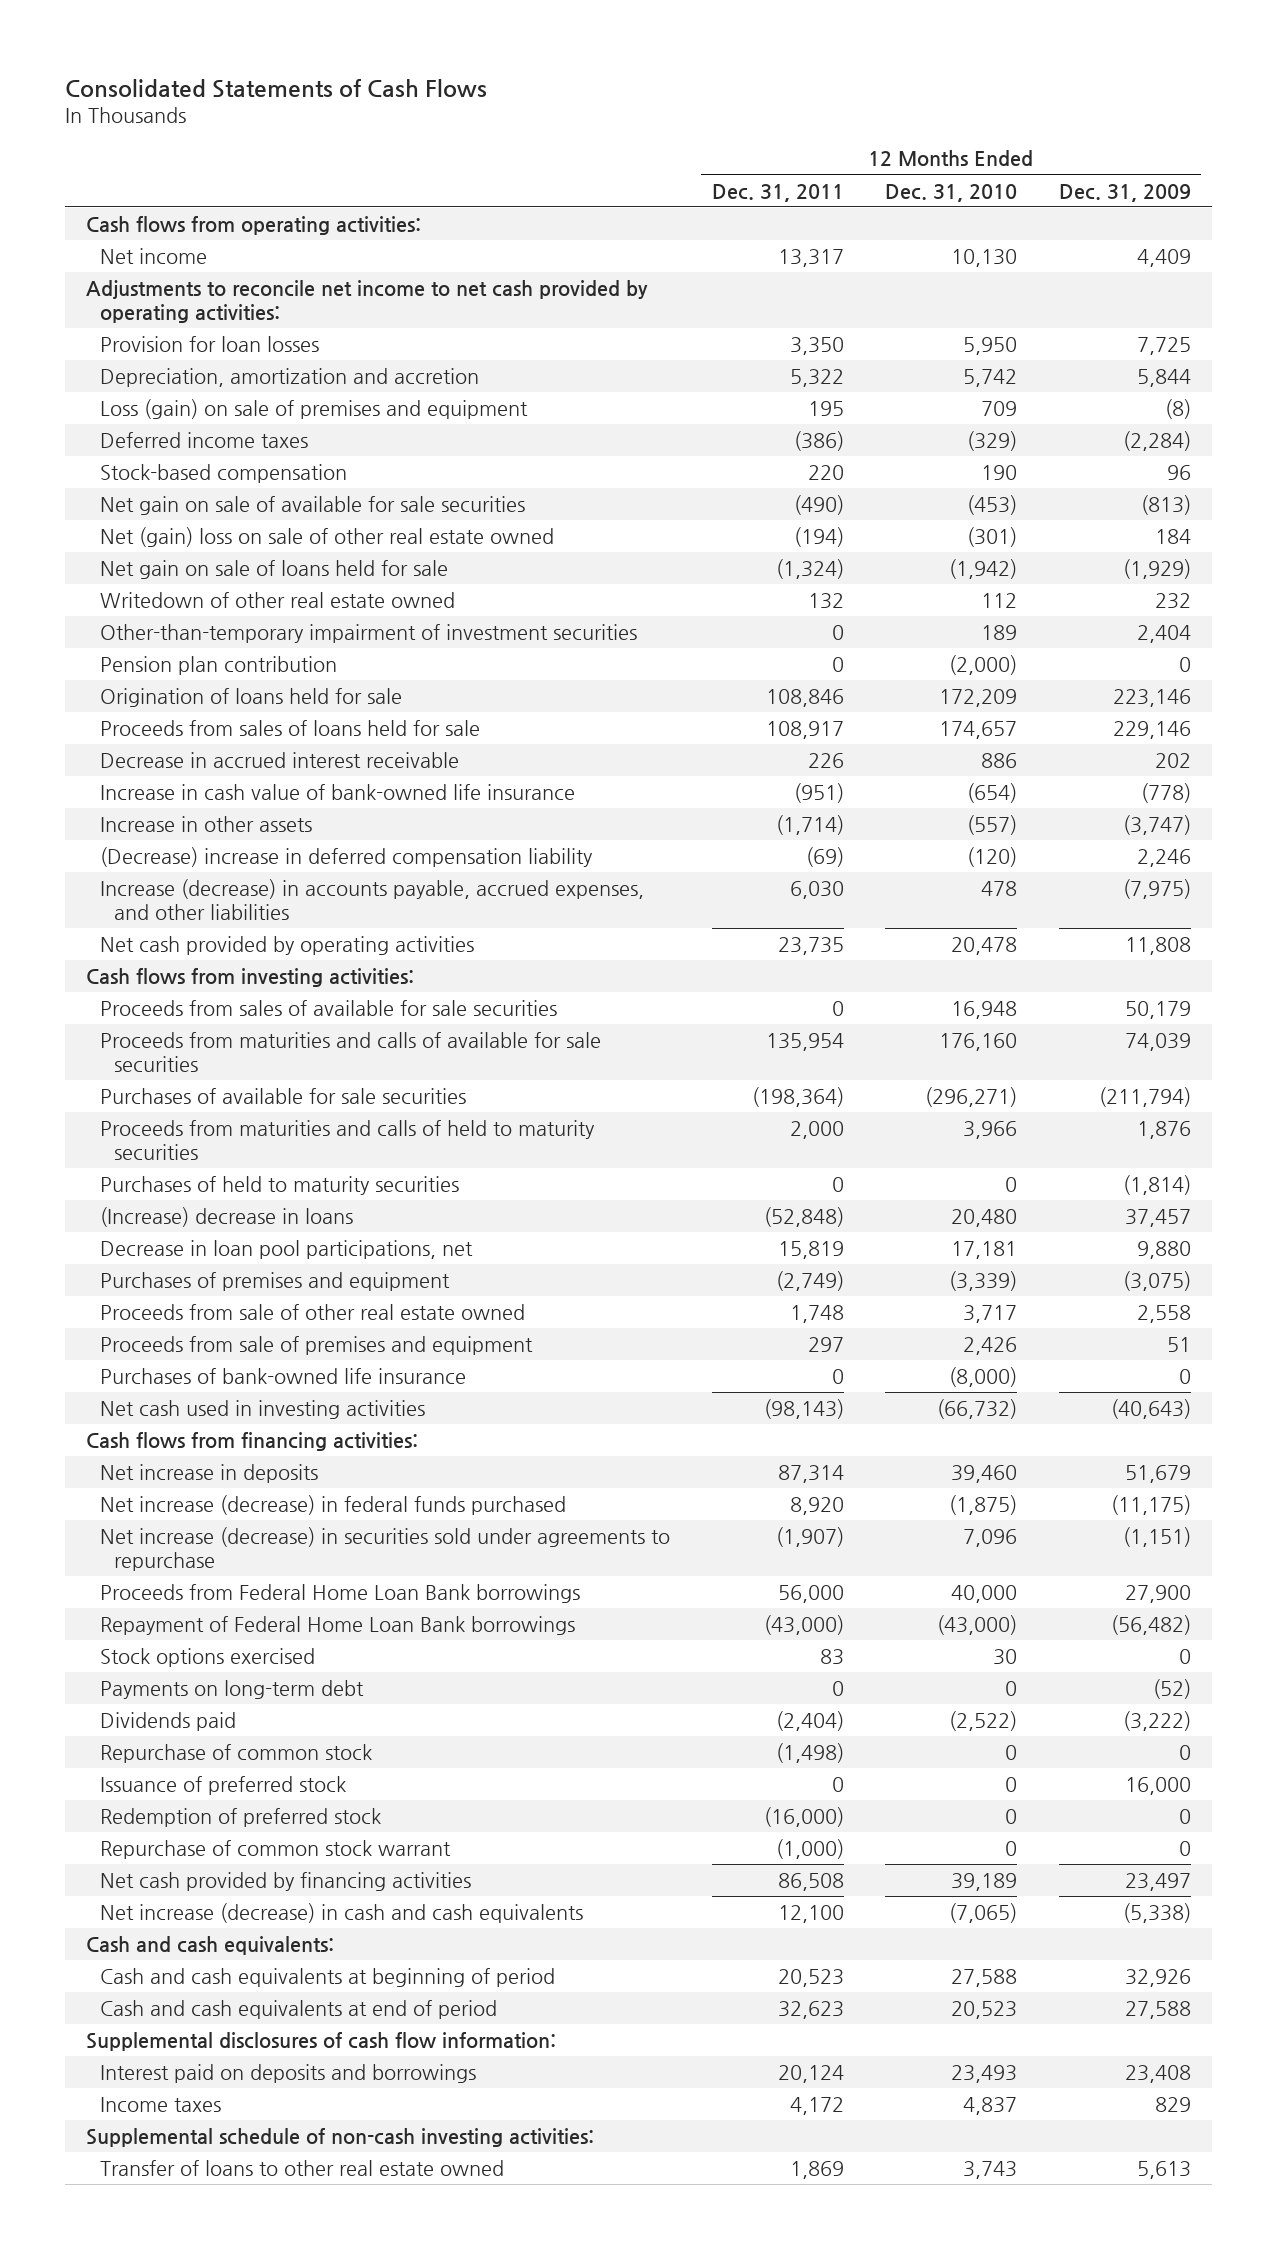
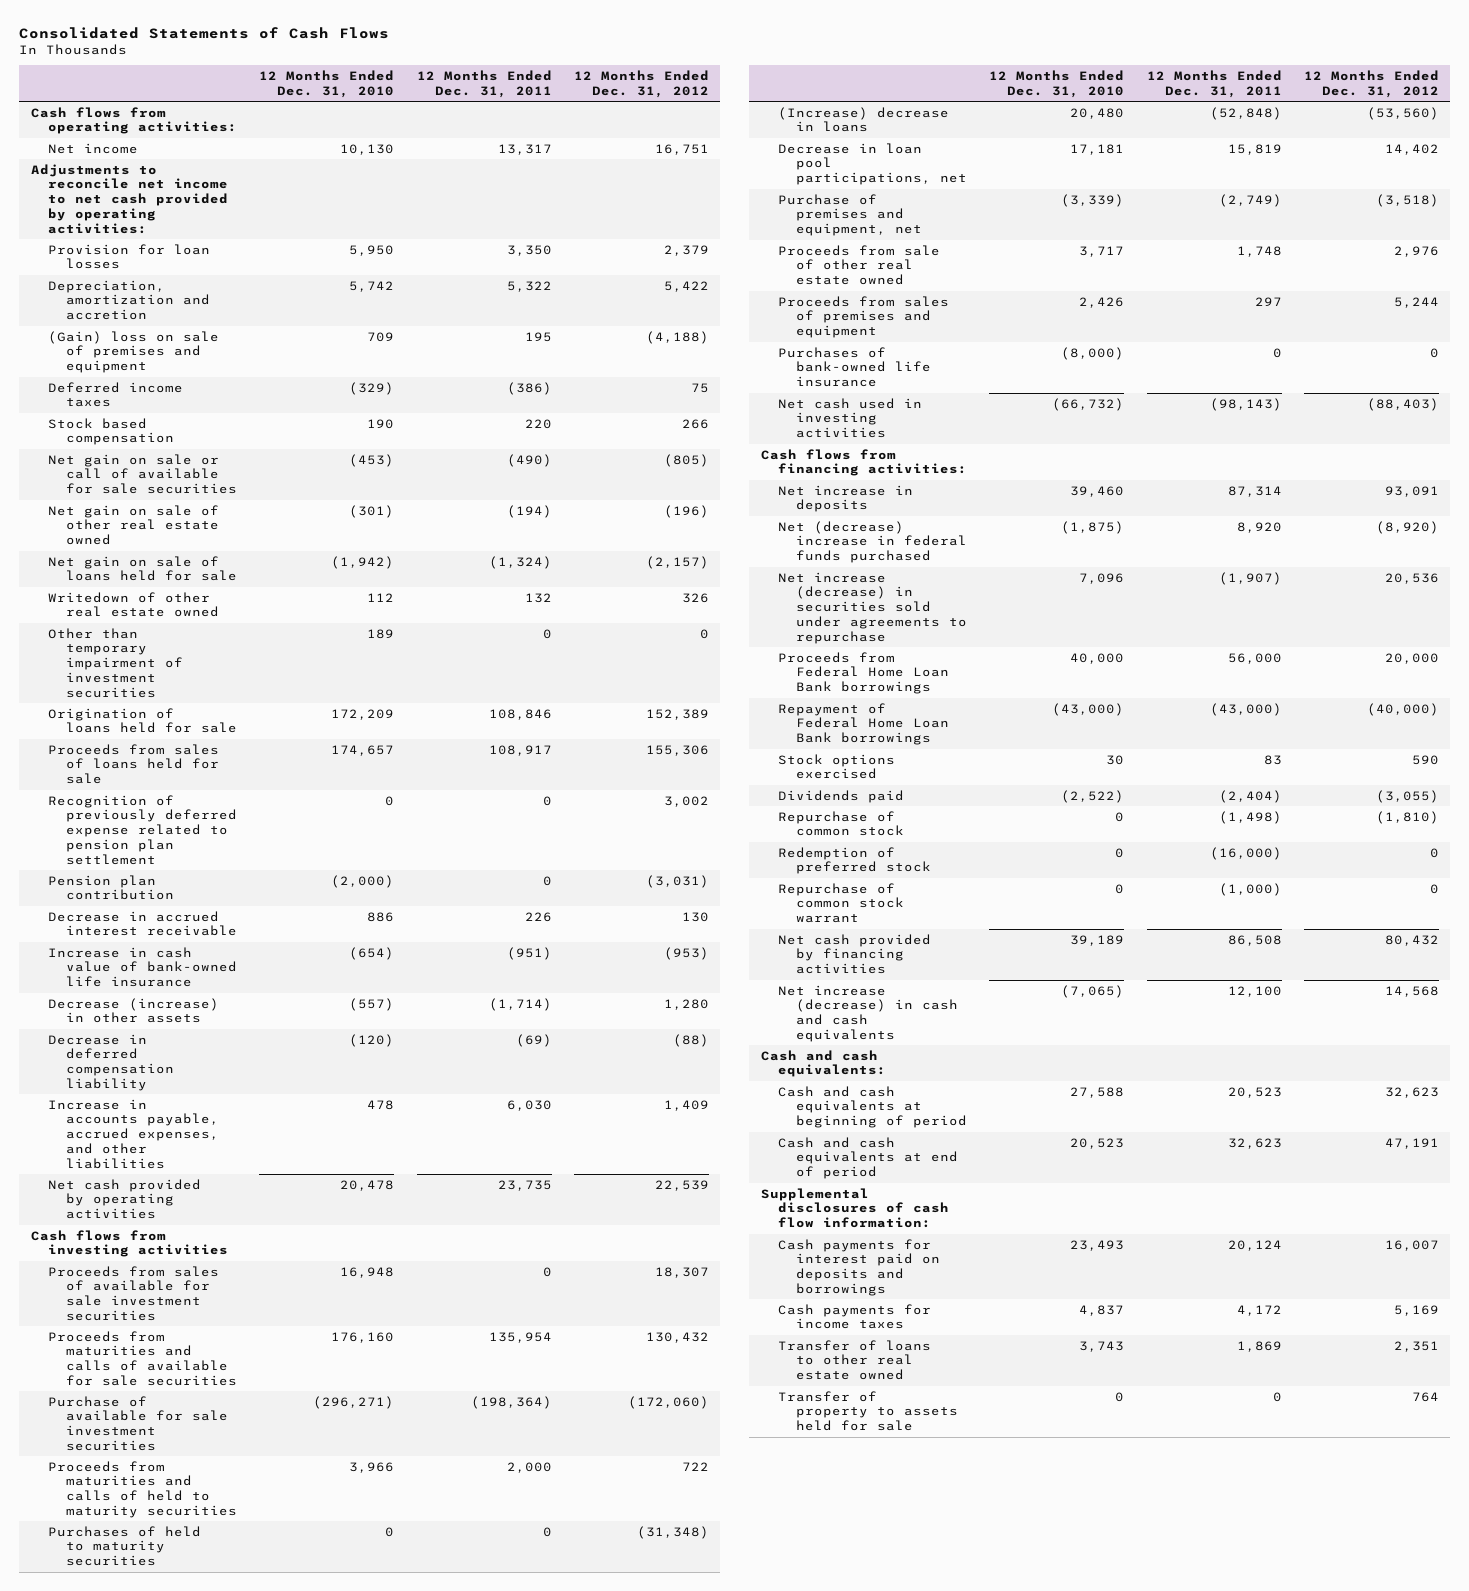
[1058,183,1191,202] Dec. 31, 2009 -> none
none -> [573,70,709,98] 12 Months Ended Dec. 31, 2012
[100,399,529,420] Loss (gain) on sale of premises and equipment -> [48,330,220,374] (Gain) loss on sale of premises and equipment
[100,464,348,484] Stock-based compensation -> [48,417,174,446] Stock based compensation
[100,496,526,516] Net gain on sale of available for sale securities -> [48,453,237,495] Net gain on sale or call of available for sale securities
[100,527,555,548] Net (gain) loss on sale of other real estate owned -> [48,504,220,546] Net gain on sale of other real estate owned
[100,624,638,644] Other-than-temporary impairment of investment securities -> [48,627,183,698] Other than temporary impairment of investment securities
none -> [48,794,237,865] Recognition of previously deferred expense related to pension plan settlement
[100,656,338,676] Pension plan contribution -> [48,874,174,901] Pension plan contribution
[100,816,313,833] Increase in other assets -> [48,997,220,1024] Decrease (increase) in other assets
[100,847,594,868] (Decrease) increase in deferred compensation liability -> [48,1033,174,1091] Decrease in deferred compensation liability
[100,879,645,921] Increase (decrease) in accounts payable, accrued expenses, and other liabilities -> [48,1098,219,1169] Increase in accounts payable, accrued expenses, and other liabilities
[85,968,414,988] Cash flows from investing activities: -> [30,1229,229,1258] Cash flows from investing activities
[100,1000,558,1017] Proceeds from sales of available for sale securities -> [48,1265,220,1321] Proceeds from sales of available for sale investment securities
[100,1088,467,1105] Purchases of available for sale securities -> [48,1395,228,1451] Purchase of available for sale investment securities
[100,1272,451,1292] Purchases of premises and equipment -> [778,193,922,237] Purchase of premises and equipment, net
[100,1336,534,1356] Proceeds from sale of premises and equipment -> [778,295,950,339] Proceeds from sales of premises and equipment
[100,1495,567,1516] Net increase (decrease) in federal funds purchased -> [778,520,967,564] Net (decrease) increase in federal funds purchased
[100,1680,365,1700] Payments on long-term debt -> none
[100,1776,347,1796] Issuance of preferred stock -> none
[85,2128,594,2148] Supplemental schedule of non-cash investing activities: -> none
[100,2064,477,2084] Interest paid on deposits and borrowings -> [778,1238,940,1296] Cash payments for interest paid on deposits and borrowings
[100,2097,222,2113] Income taxes -> [778,1303,932,1330] Cash payments for income taxes
none -> [778,1390,958,1432] Transfer of property to assets held for sale

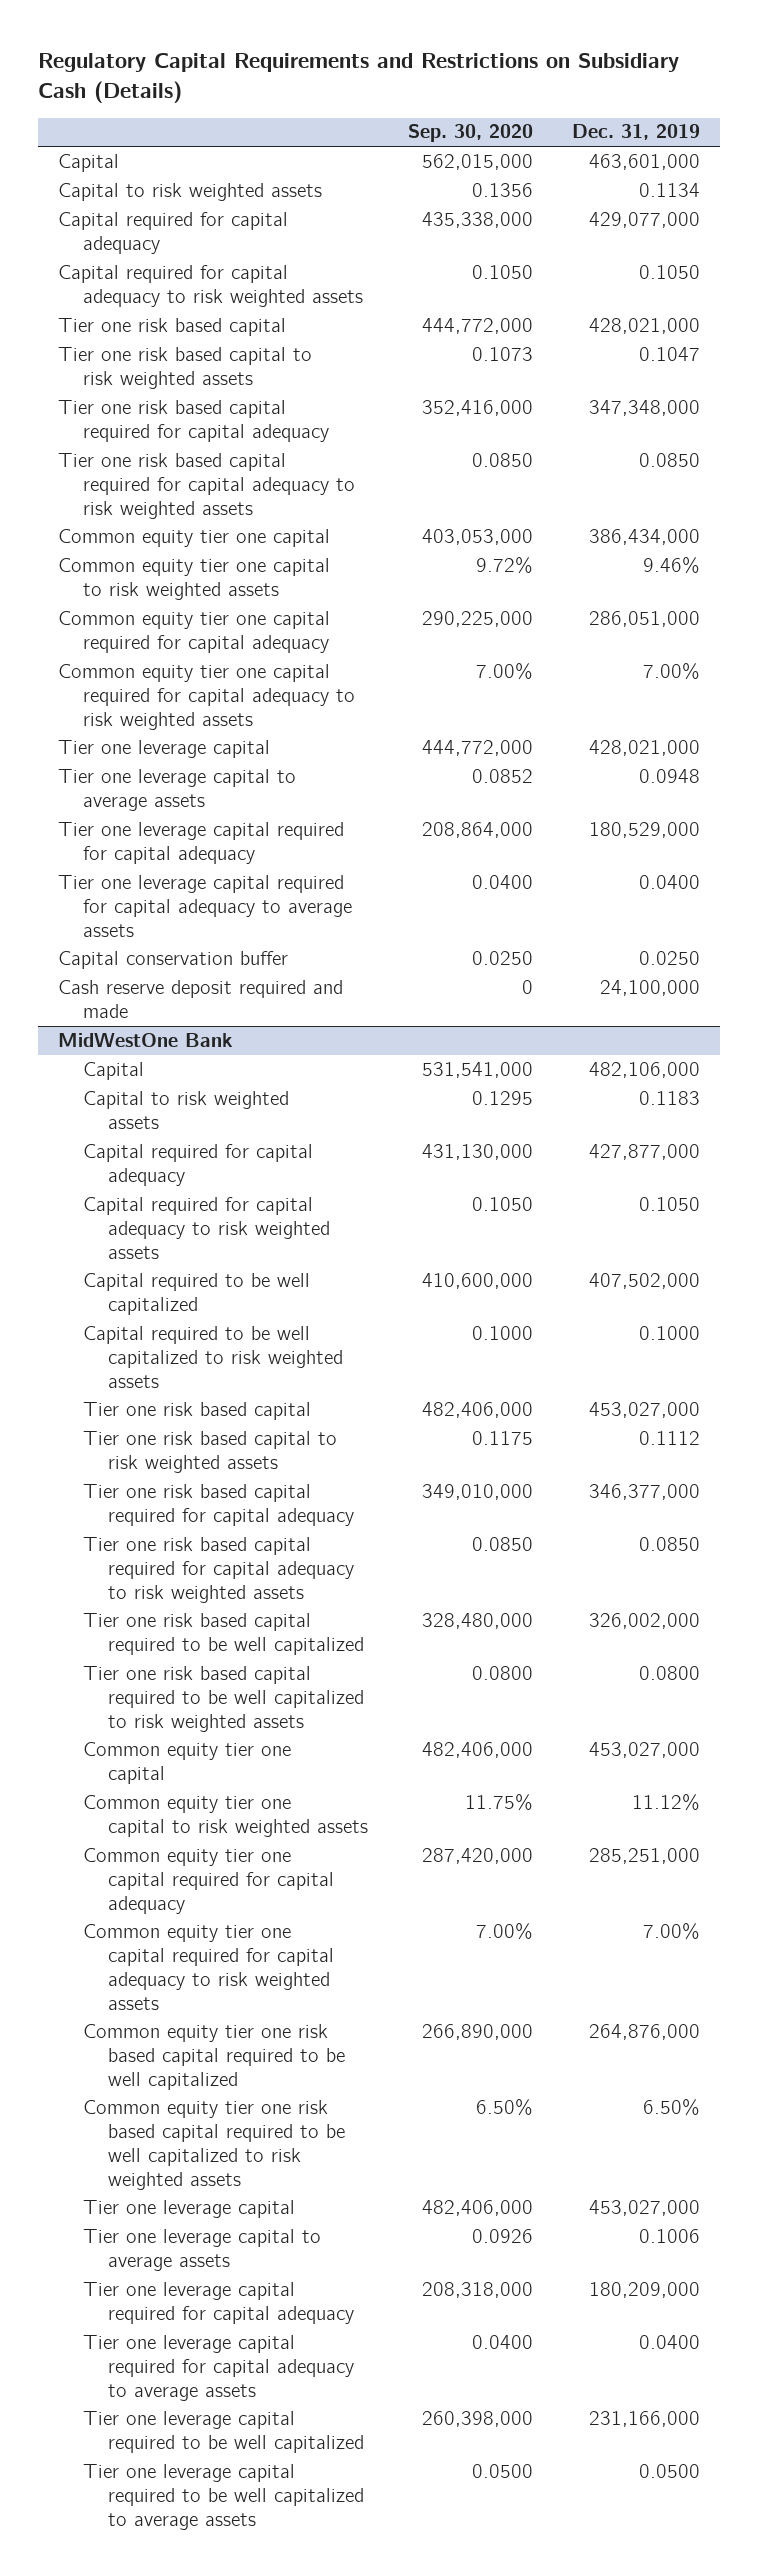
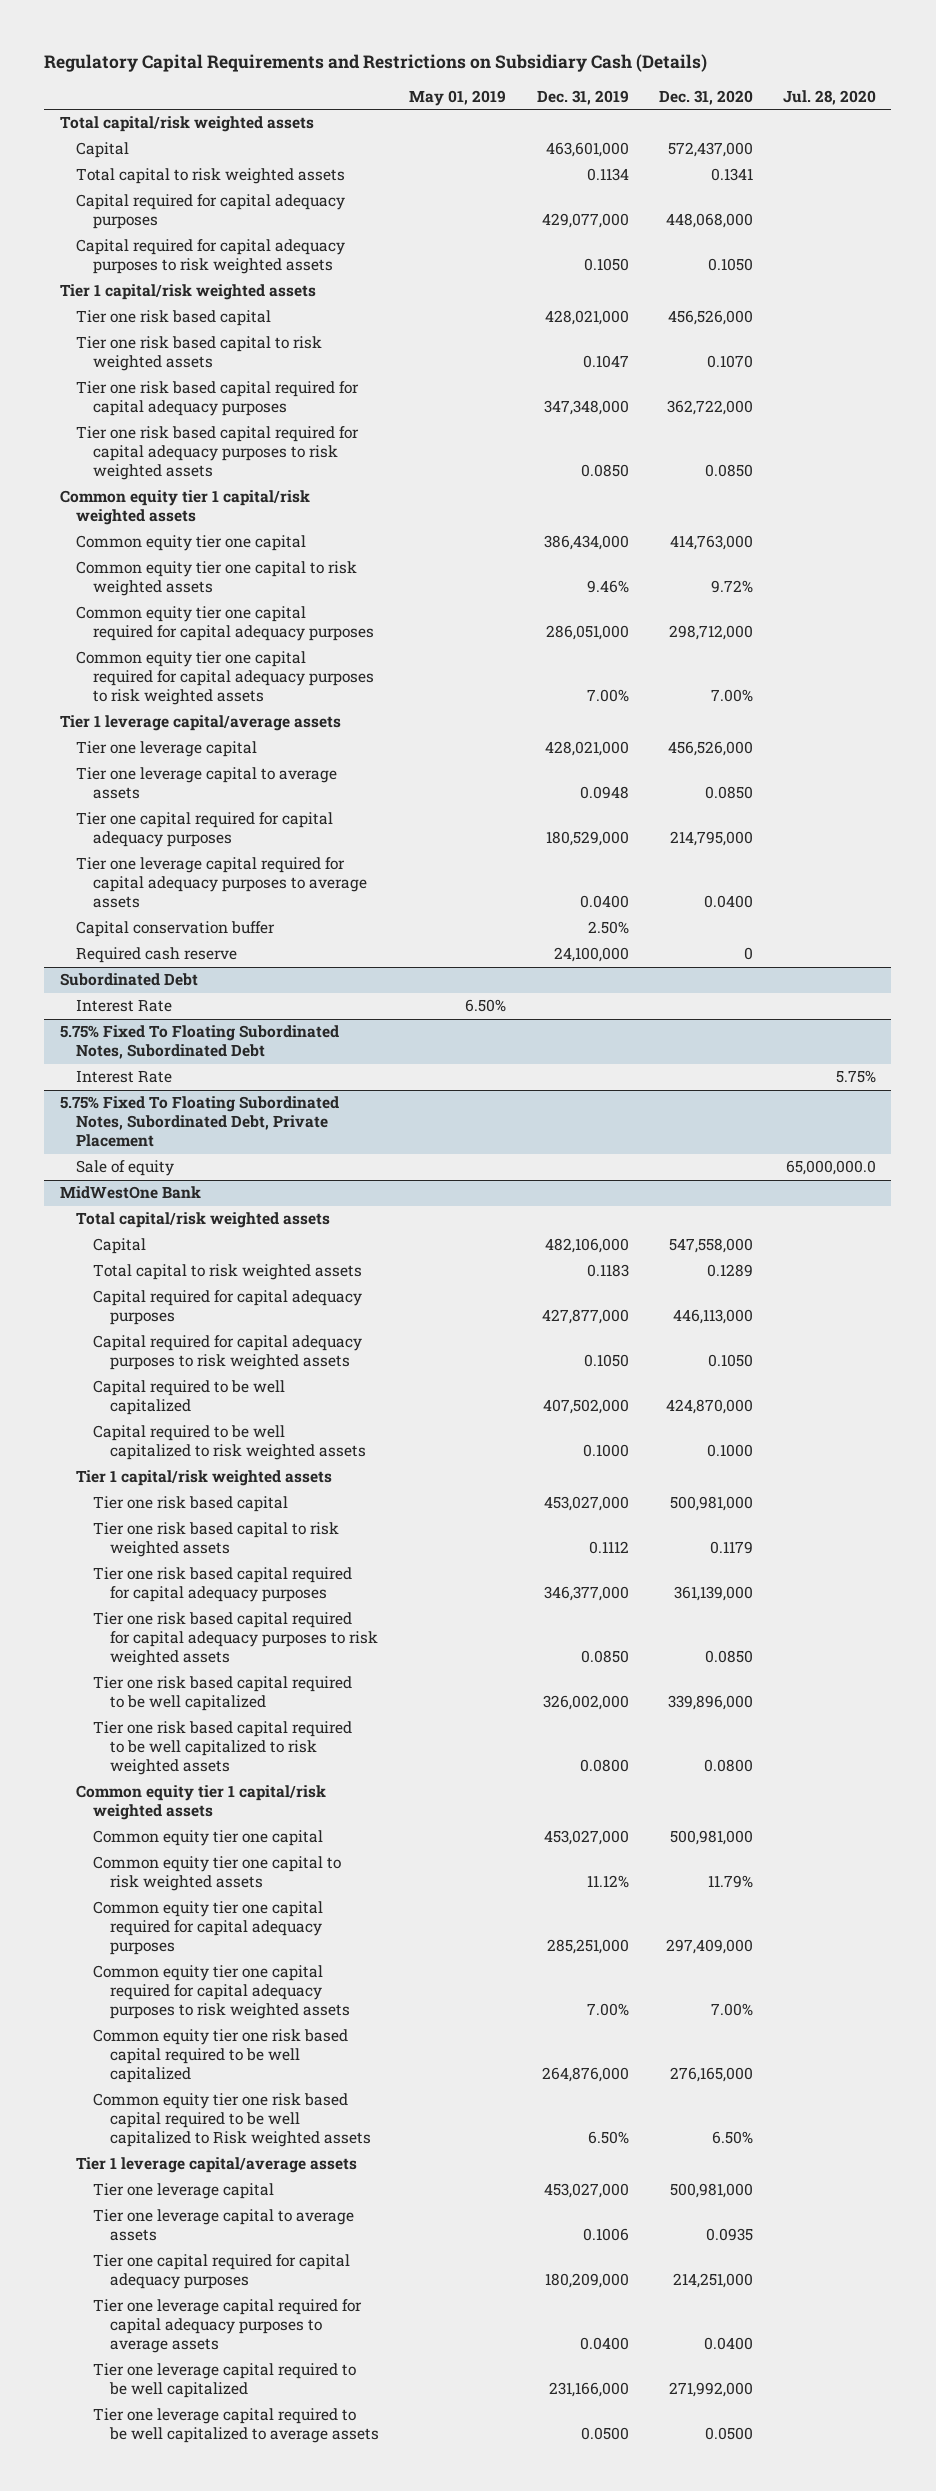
[407,124,533,143] Sep. 30, 2020 -> none
none -> [409,90,507,107] May 01, 2019
none -> [658,90,753,106] Dec. 31, 2020
none -> [783,90,877,106] Jul. 28, 2020
none -> [59,116,314,133] Total capital/risk weighted assets
[58,182,323,201] Capital to risk weighted assets -> [76,168,346,185] Total capital to risk weighted assets
[58,211,289,254] Capital required for capital adequacy -> [76,194,346,230] Capital required for capital adequacy purposes
[58,264,364,307] Capital required for capital adequacy to risk weighted assets -> [76,239,346,275] Capital required for capital adequacy purposes to risk weighted assets
none -> [59,284,316,301] Tier 1 capital/risk weighted assets
[58,399,330,442] Tier one risk based capital required for capital adequacy -> [76,381,360,417] Tier one risk based capital required for capital adequacy purposes
[58,452,356,519] Tier one risk based capital required for capital adequacy to risk weighted assets -> [76,426,360,481] Tier one risk based capital required for capital adequacy purposes to risk weighted assets
none -> [59,490,310,526] Common equity tier 1 capital/risk weighted assets
[58,610,331,653] Common equity tier one capital required for capital adequacy -> [76,606,375,642] Common equity tier one capital required for capital adequacy purposes
[58,663,356,730] Common equity tier one capital required for capital adequacy to risk weighted assets -> [76,651,375,706] Common equity tier one capital required for capital adequacy purposes to risk weighted assets
none -> [59,715,341,732] Tier 1 leverage capital/average assets
[58,821,345,864] Tier one leverage capital required for capital adequacy -> [76,812,334,848] Tier one capital required for capital adequacy purposes
[58,874,353,937] Tier one leverage capital required for capital adequacy to average assets -> [76,857,368,909] Tier one leverage capital required for capital adequacy purposes to average assets
[639,950,701,965] 0.0250 -> [587,921,629,935] 2.50%
[58,979,344,1018] Cash reserve deposit required and made -> [76,947,238,964] Required cash reserve
none -> [59,973,198,987] Subordinated Debt
none -> [76,999,173,1013] Interest Rate
none -> [59,1025,339,1060] 5.75% Fixed To Floating Subordinated Notes, Subordinated Debt
none -> [76,1070,173,1084] Interest Rate
none -> [59,1096,339,1148] 5.75% Fixed To Floating Subordinated Notes, Subordinated Debt, Private Placement
none -> [76,1160,175,1177] Sale of equity
none -> [76,1212,331,1229] Total capital/risk weighted assets
[83,1090,290,1129] Capital to risk weighted assets -> [93,1264,363,1281] Total capital to risk weighted assets
[83,1143,314,1186] Capital required for capital adequacy -> [93,1290,363,1326] Capital required for capital adequacy purposes
[83,1196,330,1259] Capital required for capital adequacy to risk weighted assets -> [93,1335,363,1371] Capital required for capital adequacy purposes to risk weighted assets
none -> [76,1470,333,1487] Tier 1 capital/risk weighted assets
[83,1483,354,1526] Tier one risk based capital required for capital adequacy -> [93,1567,353,1603] Tier one risk based capital required for capital adequacy purposes
[83,1536,354,1603] Tier one risk based capital required for capital adequacy to risk weighted assets -> [93,1612,379,1667] Tier one risk based capital required for capital adequacy purposes to risk weighted assets
none -> [76,1785,327,1821] Common equity tier 1 capital/risk weighted assets
[83,1847,334,1914] Common equity tier one capital required for capital adequacy -> [93,1901,324,1956] Common equity tier one capital required for capital adequacy purposes
[83,1923,334,2010] Common equity tier one capital required for capital adequacy to risk weighted assets -> [93,1965,351,2020] Common equity tier one capital required for capital adequacy purposes to risk weighted assets
[83,2099,345,2190] Common equity tier one risk based capital required to be well capitalized to risk weighted assets -> [93,2093,372,2148] Common equity tier one risk based capital required to be well capitalized to Risk weighted assets
none -> [76,2157,358,2174] Tier 1 leverage capital/average assets
[83,2281,354,2324] Tier one leverage capital required for capital adequacy -> [93,2254,351,2290] Tier one capital required for capital adequacy purposes
[83,2334,354,2401] Tier one leverage capital required for capital adequacy to average assets -> [93,2299,363,2354] Tier one leverage capital required for capital adequacy purposes to average assets

